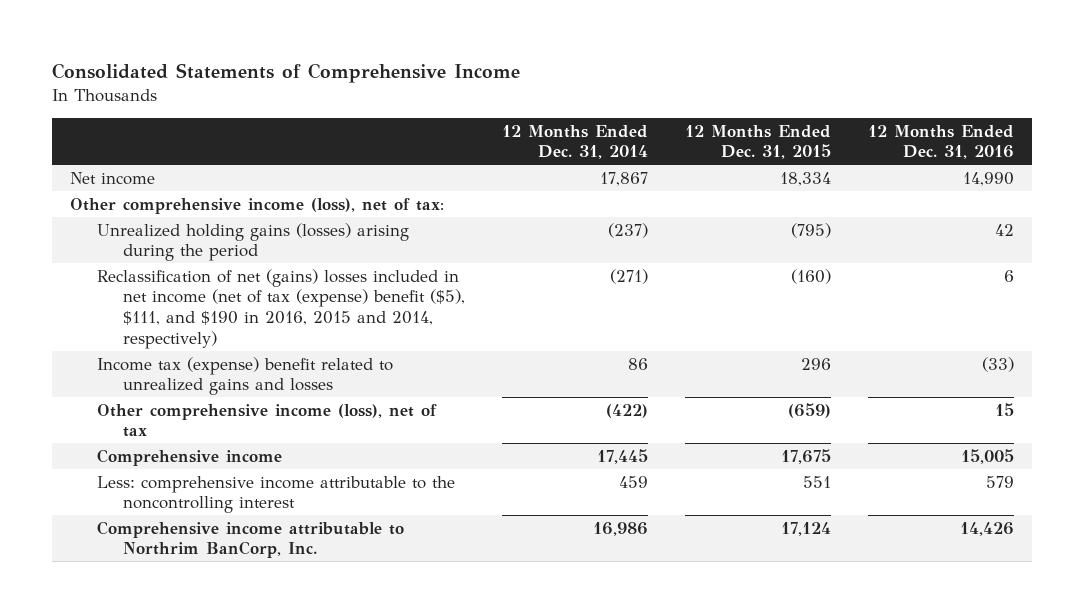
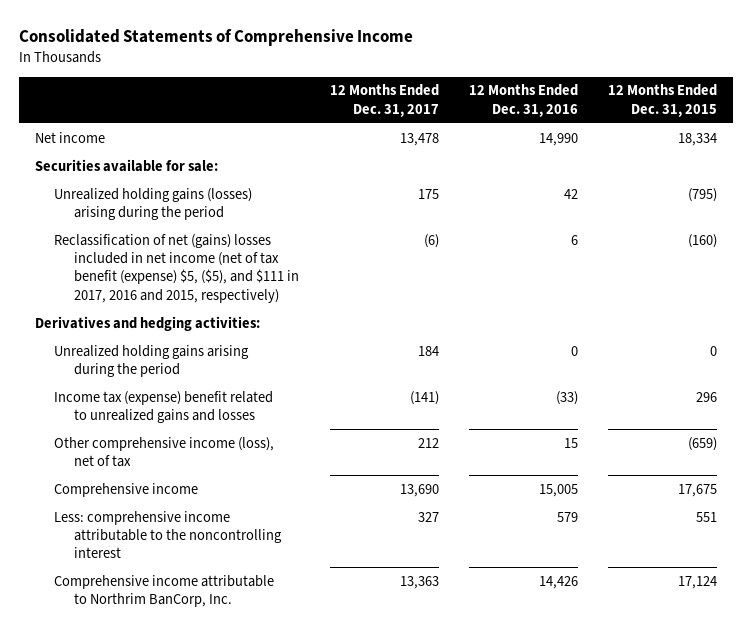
[501,124,648,160] 12 Months Ended Dec. 31, 2014 -> none
none -> [329,84,439,117] 12 Months Ended Dec. 31, 2017
[70,197,445,214] Other comprehensive income (loss), net of tax: -> none
none -> [34,158,218,172] Securities available for sale:
[96,268,465,349] Reclassification of net (gains) losses included in net income (net of tax (expense) benefit ($5), $111, and $190 in 2016, 2015 and 2014, respectively) -> [54,233,300,303] Reclassification of net (gains) losses included in net income (net of tax benefit (expense) $5, ($5), and $111 in 2017, 2016 and 2015, respectively)
none -> [34,315,260,331] Derivatives and hedging activities:
none -> [54,344,250,378] Unrealized holding gains arising during the period

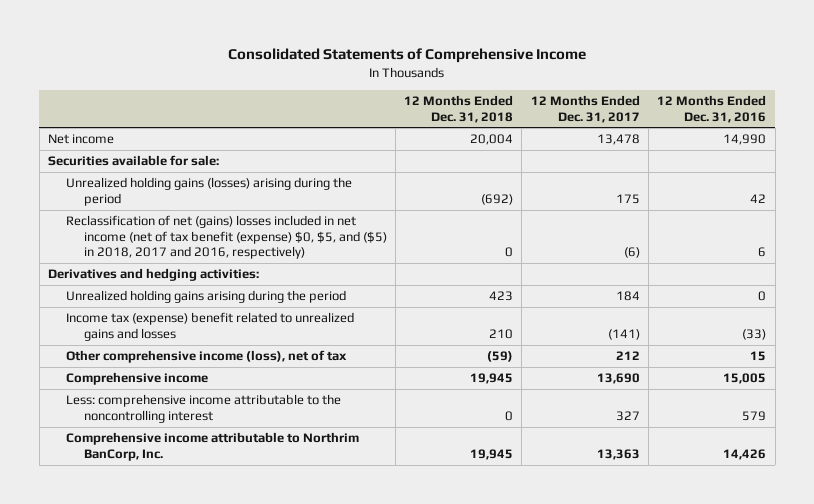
[608,84,718,117] 12 Months Ended Dec. 31, 2015 -> none
none -> [404,95,514,123] 12 Months Ended Dec. 31, 2018
[54,233,300,303] Reclassification of net (gains) losses included in net income (net of tax benefit (expense) $5, ($5), and $111 in 2017, 2016 and 2015, respectively) -> [65,215,387,260] Reclassification of net (gains) losses included in net income (net of tax benefit (expense) $0, $5, and ($5) in 2018, 2017 and 2016, respectively)

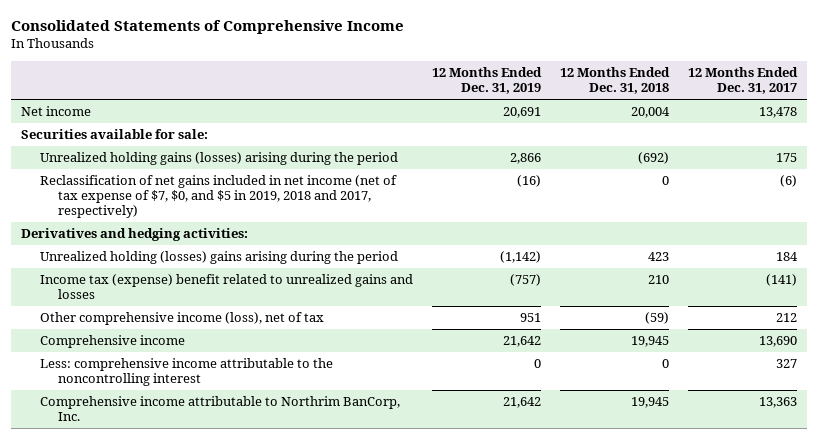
[657,95,767,123] 12 Months Ended Dec. 31, 2016 -> none
none -> [431,67,542,95] 12 Months Ended Dec. 31, 2019
[65,215,387,260] Reclassification of net (gains) losses included in net income (net of tax benefit (expense) $0, $5, and ($5) in 2018, 2017 and 2016, respectively) -> [39,175,397,218] Reclassification of net gains included in net income (net of tax expense of $7, $0, and $5 in 2019, 2018 and 2017, respectively)
[65,290,346,304] Unrealized holding gains arising during the period -> [39,251,398,265] Unrealized holding (losses) gains arising during the period

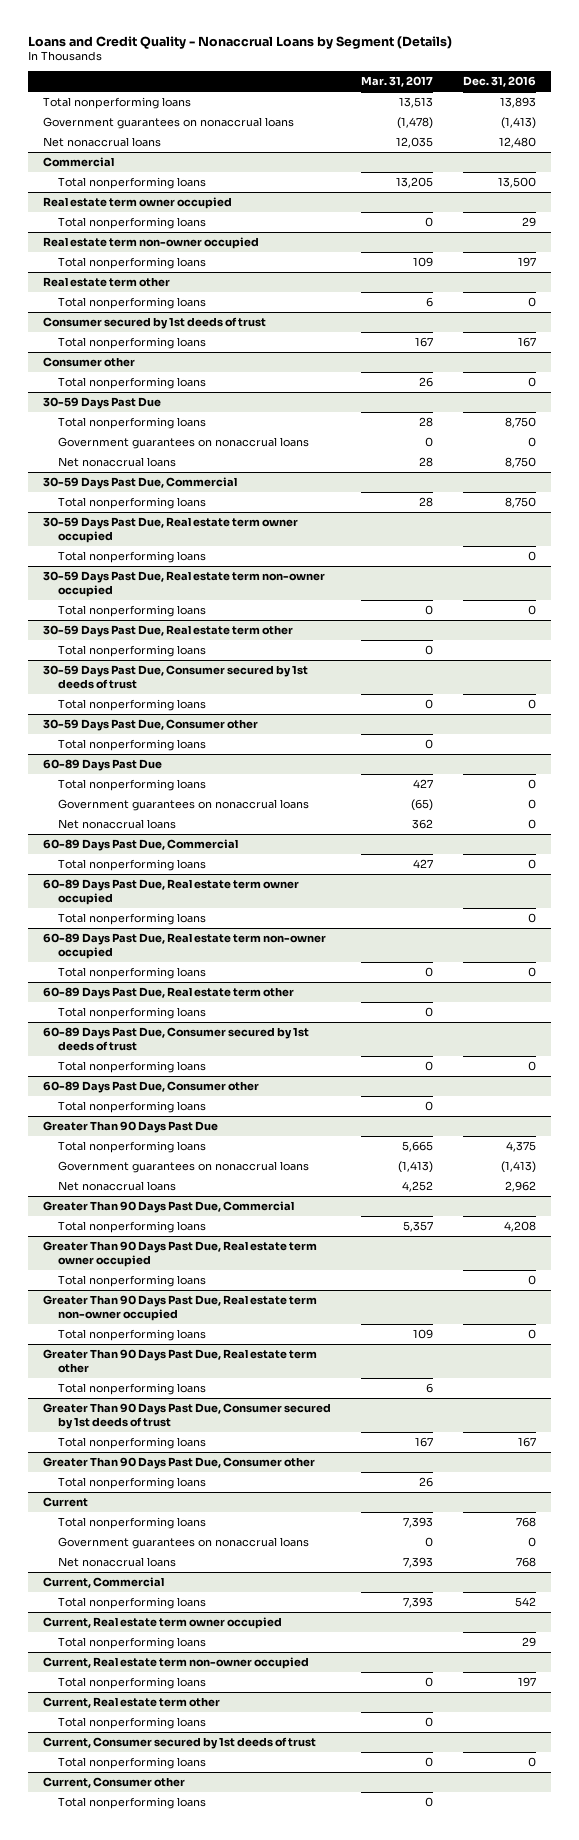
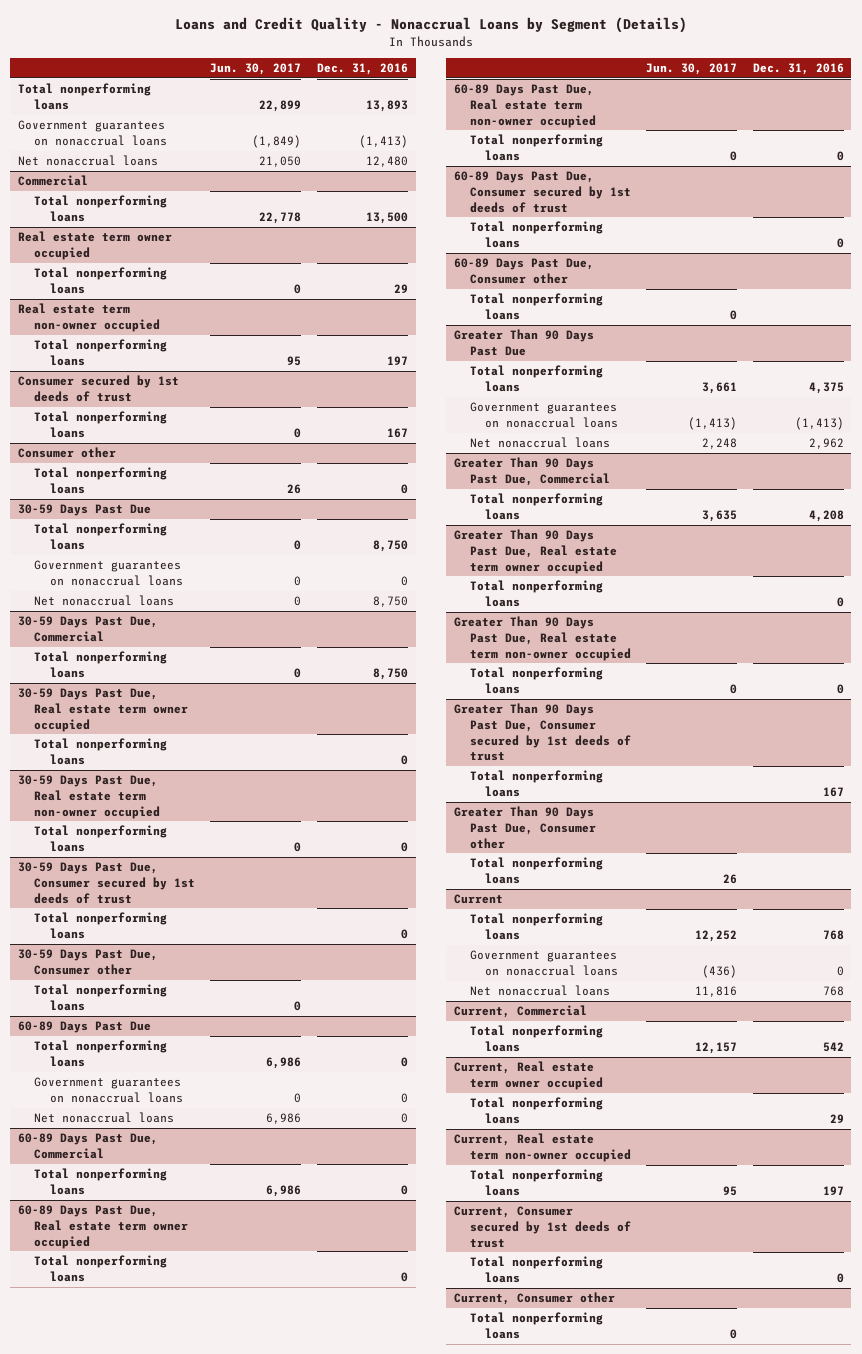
[361,76,434,88] Mar. 31, 2017 -> none
none -> [210,63,302,76] Jun. 30, 2017
[43,277,171,288] Real estate term other -> none
[57,297,206,310] Total nonperforming loans -> none
[43,625,294,638] 30-59 Days Past Due, Real estate term other -> none
[57,645,206,658] Total nonperforming loans -> none
[43,987,295,1000] 60-89 Days Past Due, Real estate term other -> none
[57,1007,206,1020] Total nonperforming loans -> none
[43,1349,318,1373] Greater Than 90 Days Past Due, Real estate term other -> none
[57,1383,206,1396] Total nonperforming loans -> none
[43,1697,221,1709] Current, Real estate term other -> none
[57,1717,206,1730] Total nonperforming loans -> none

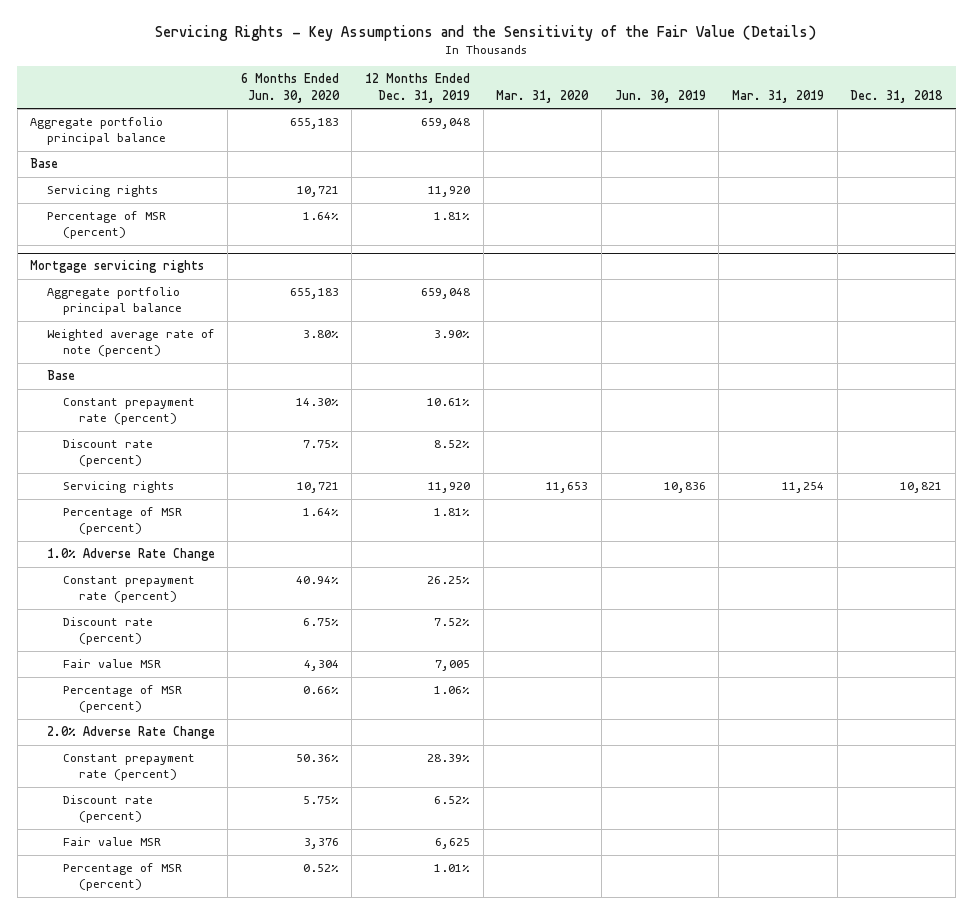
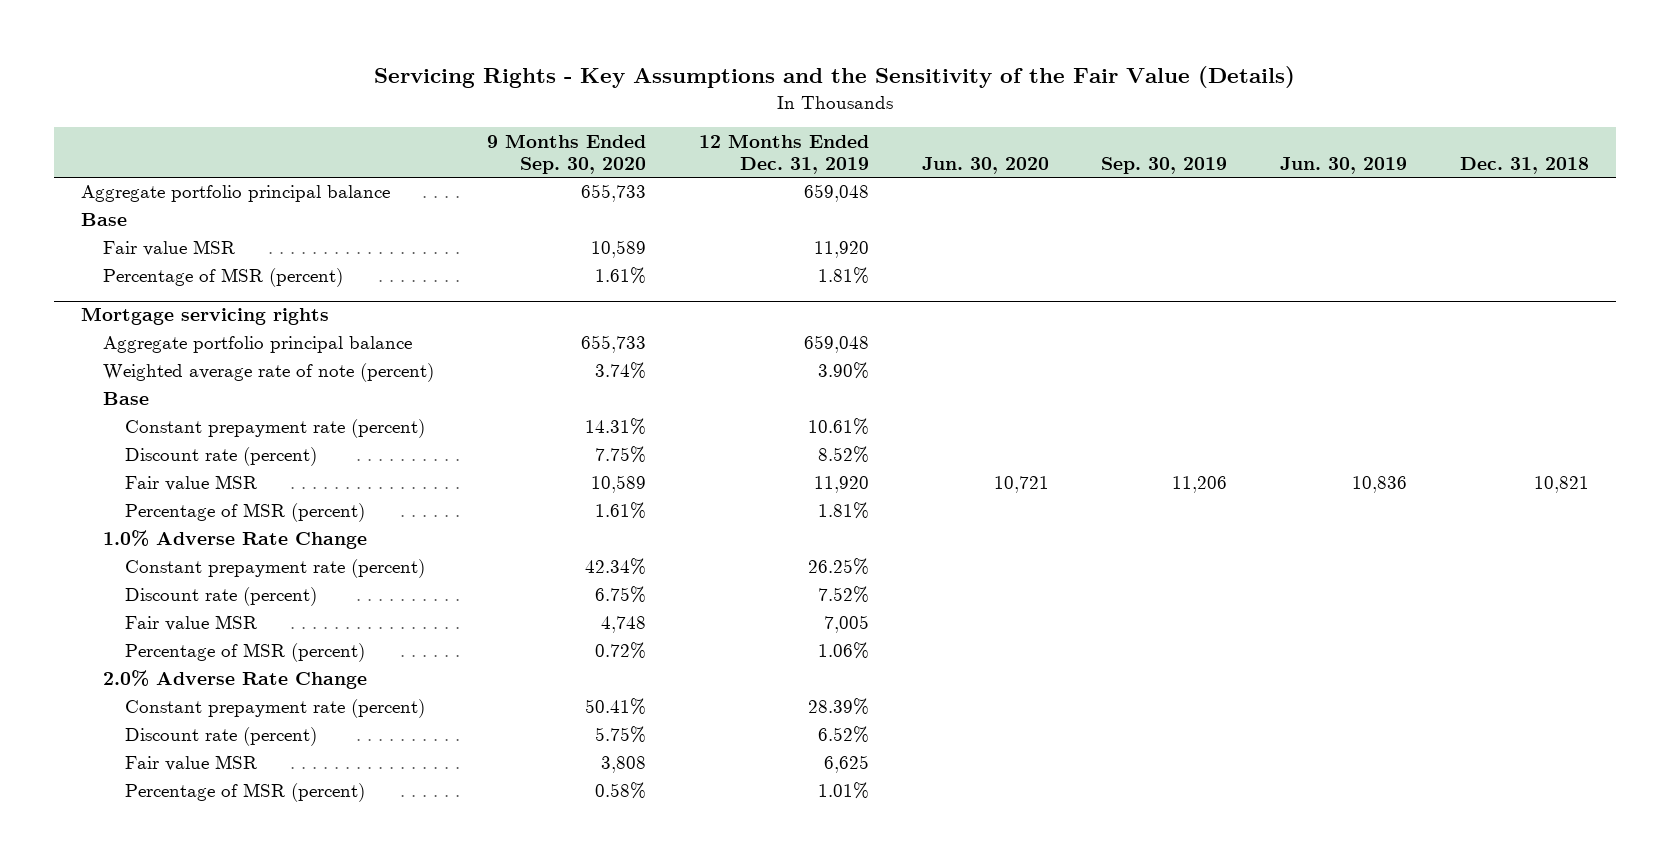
[240,73,340,103] 6 Months Ended Jun. 30, 2020 -> none
[496,89,590,103] Mar. 31, 2020 -> none
[732,89,825,103] Mar. 31, 2019 -> none
none -> [486,133,646,174] 9 Months Ended Sep. 30, 2020
none -> [921,156,1049,174] Jun. 30, 2020
none -> [1101,156,1228,174] Sep. 30, 2019
[46,185,158,198] Servicing rights -> [102,240,235,257] Fair value MSR
[62,481,174,494] Servicing rights -> [124,475,257,492] Fair value MSR

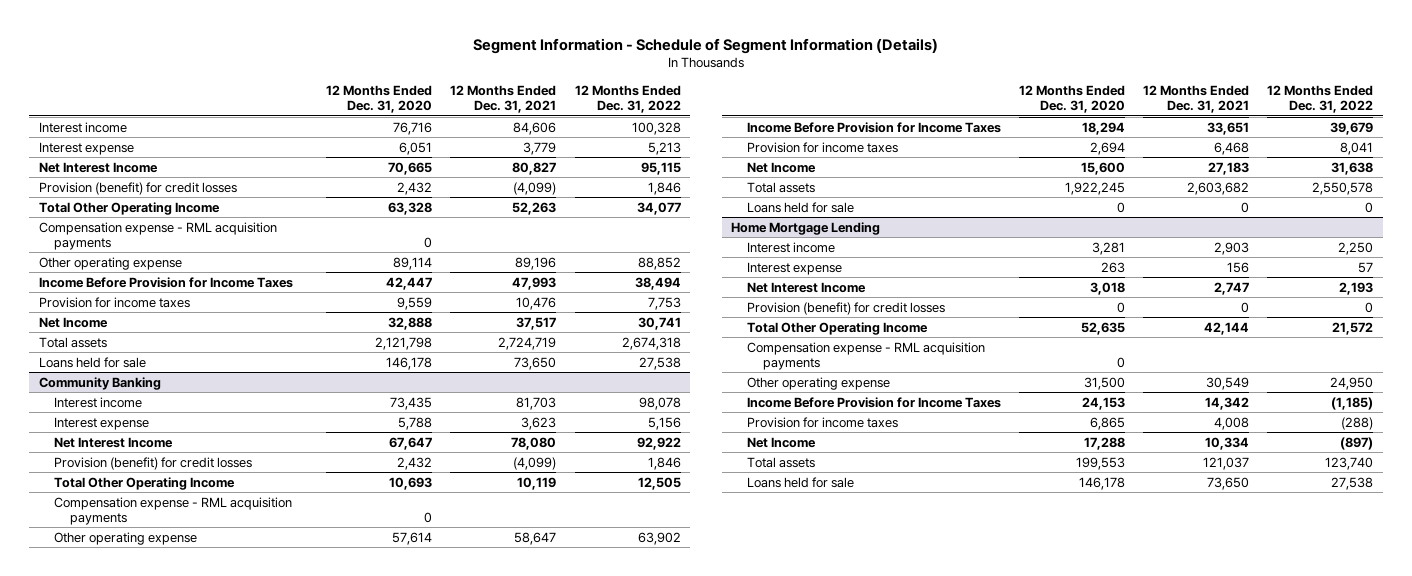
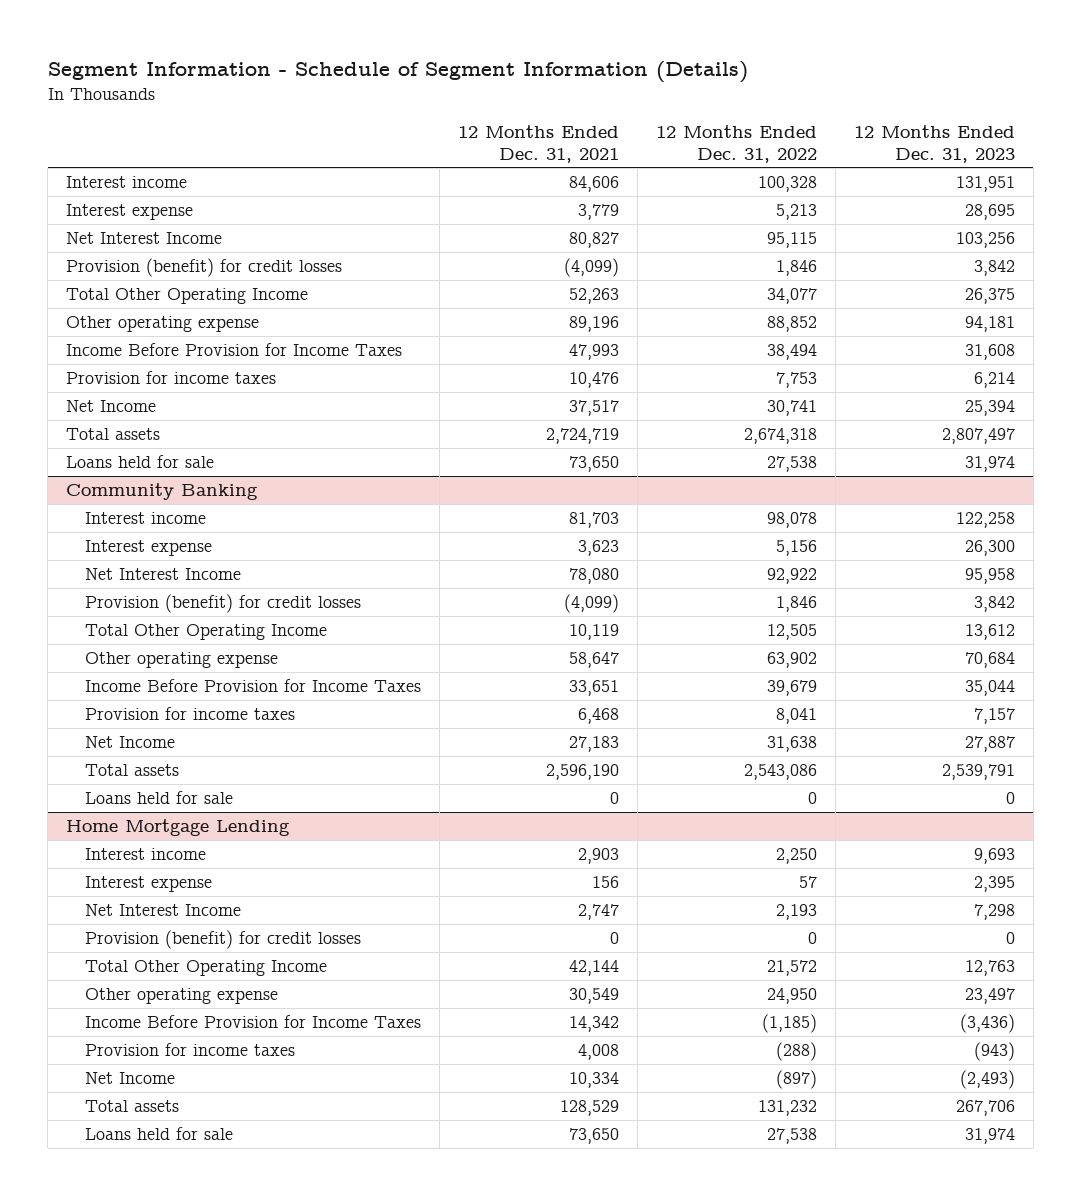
[326,85,433,114] 12 Months Ended Dec. 31, 2020 -> none
none -> [853,125,1015,163] 12 Months Ended Dec. 31, 2023
[38,221,277,250] Compensation expense - RML acquisition payments -> none
[54,496,293,525] Compensation expense - RML acquisition payments -> none
[1187,181,1250,195] 2,603,682 -> [545,764,619,781] 2,596,190
[1312,181,1374,195] 2,550,578 -> [743,764,817,781] 2,543,086
[746,341,985,370] Compensation expense - RML acquisition payments -> none
[1203,456,1250,470] 121,037 -> [559,1100,619,1117] 128,529
[1325,456,1374,470] 123,740 -> [757,1100,817,1117] 131,232

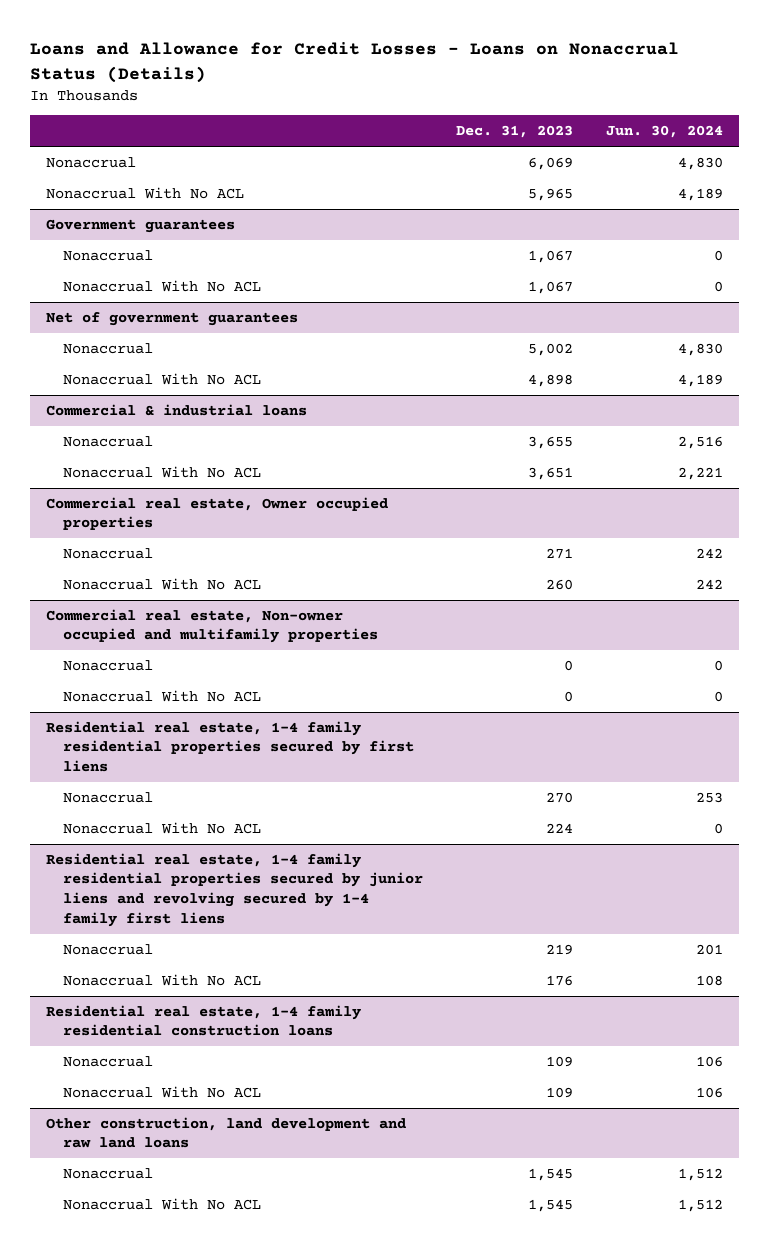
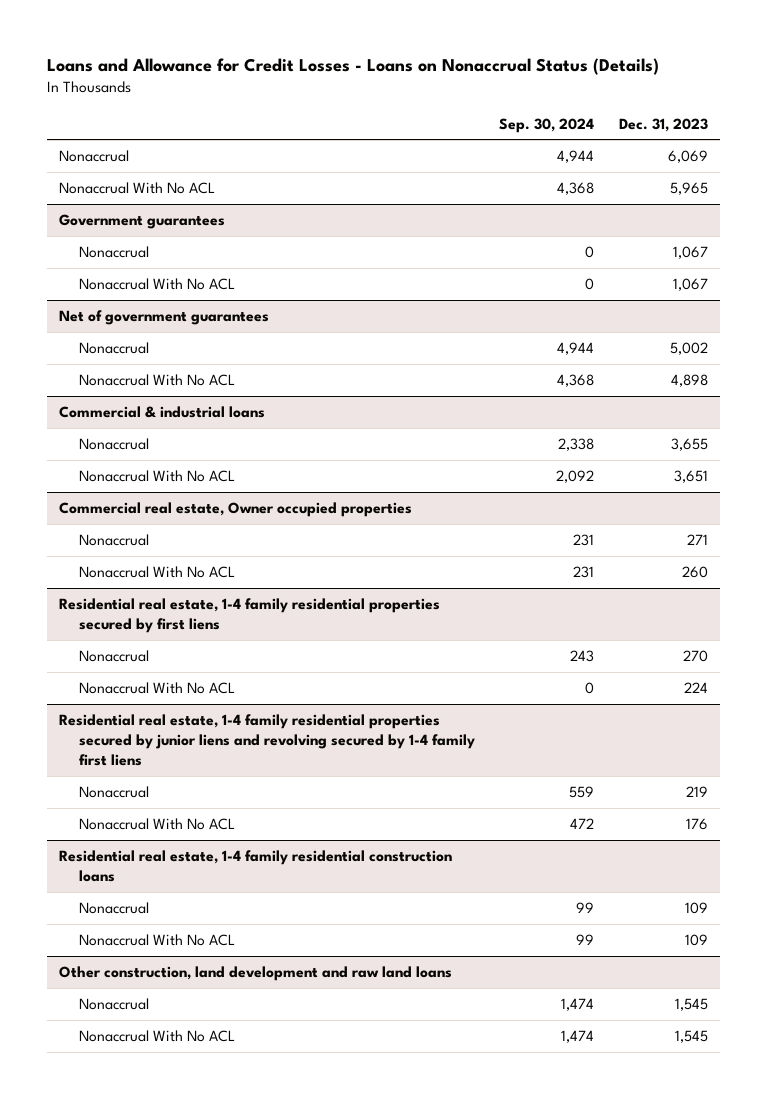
[605,125,723,139] Jun. 30, 2024 -> none
none -> [499,117,595,133] Sep. 30, 2024
[46,608,378,644] Commercial real estate, Non-owner occupied and multifamily properties -> none
[62,659,153,671] Nonaccrual -> none
[62,689,261,702] Nonaccrual With No ACL -> none

